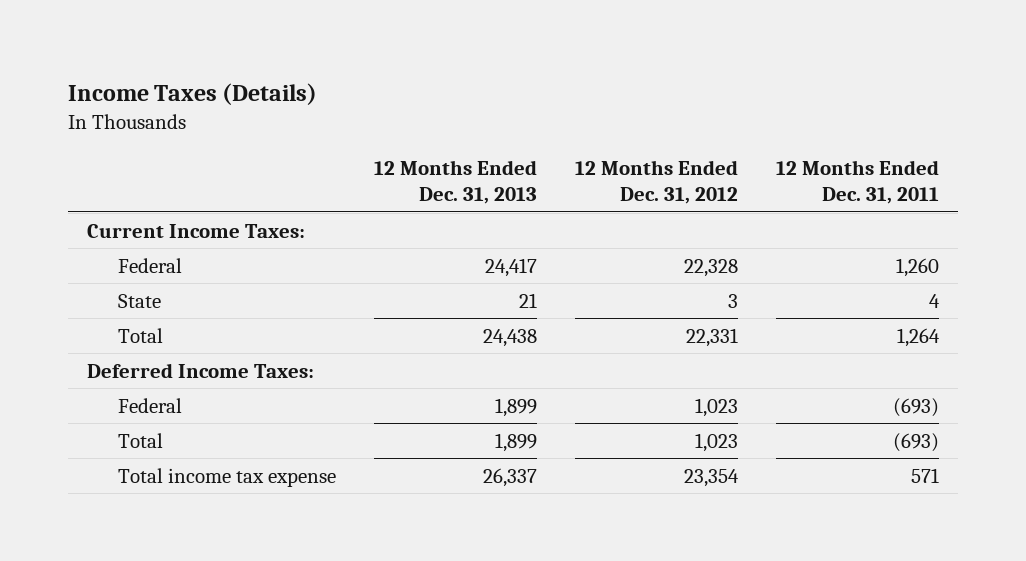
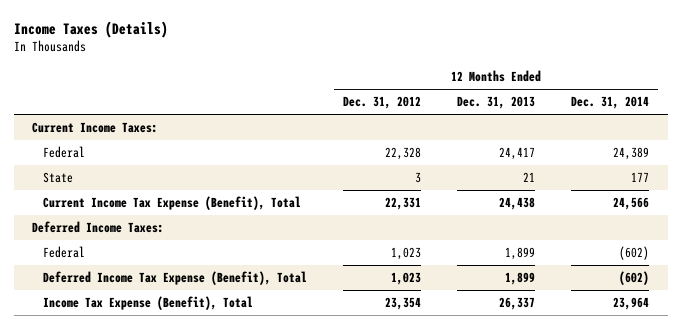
[776,160,940,205] 12 Months Ended Dec. 31, 2011 -> none
none -> [571,96,650,110] Dec. 31, 2014
[117,327,163,343] Total -> [42,196,301,211] Current Income Tax Expense (Benefit), Total
[117,432,163,448] Total -> [42,271,307,286] Deferred Income Tax Expense (Benefit), Total
[117,467,336,487] Total income tax expense -> [42,296,253,311] Income Tax Expense (Benefit), Total

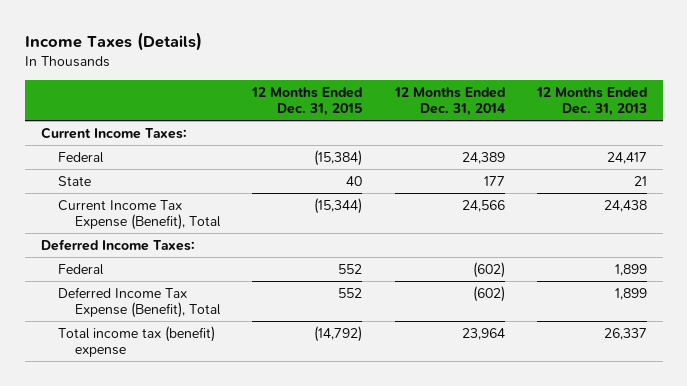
[342,96,421,110] Dec. 31, 2012 -> none
none -> [251,86,363,117] 12 Months Ended Dec. 31, 2015
[42,296,253,311] Income Tax Expense (Benefit), Total -> [58,325,216,358] Total income tax (benefit) expense

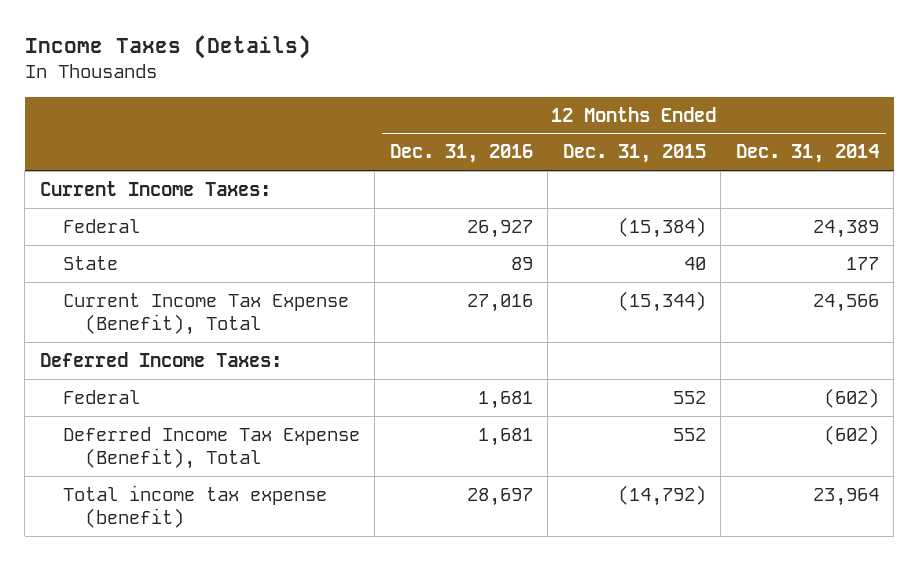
[535,86,647,117] 12 Months Ended Dec. 31, 2013 -> none
none -> [389,144,533,164] Dec. 31, 2016
[58,325,216,358] Total income tax (benefit) expense -> [62,484,327,529] Total income tax expense (benefit)

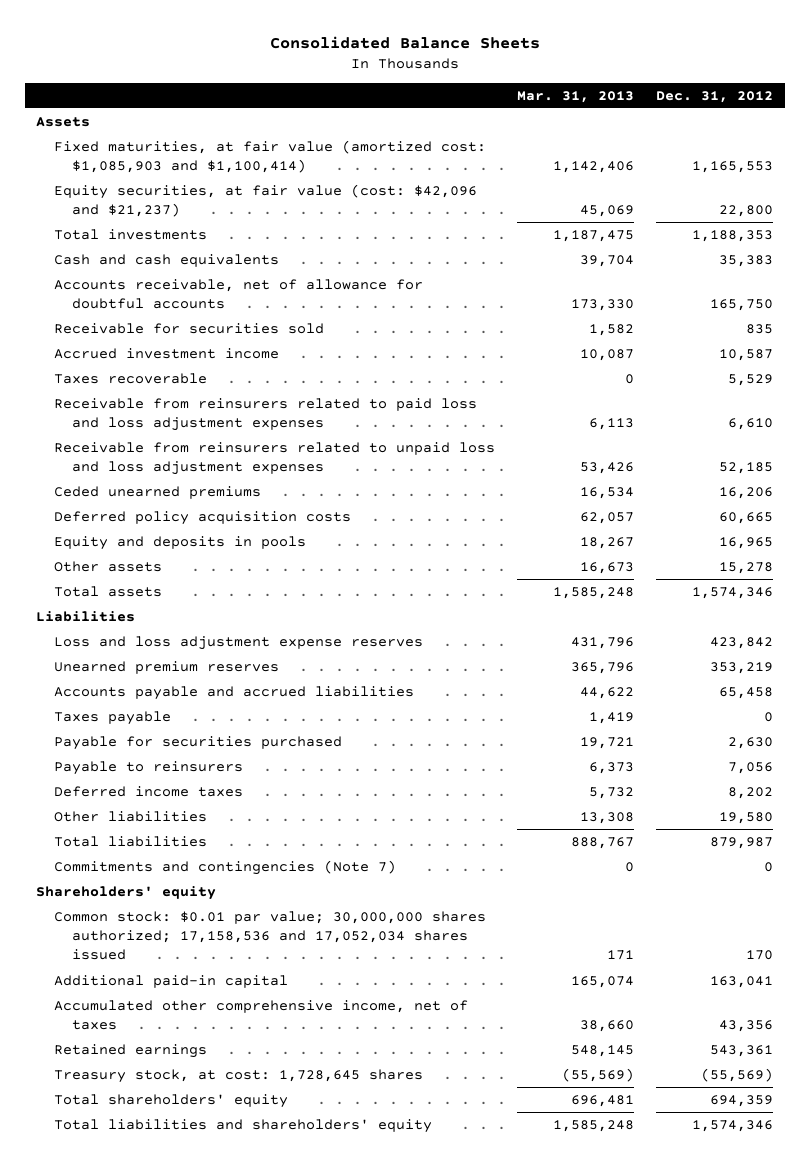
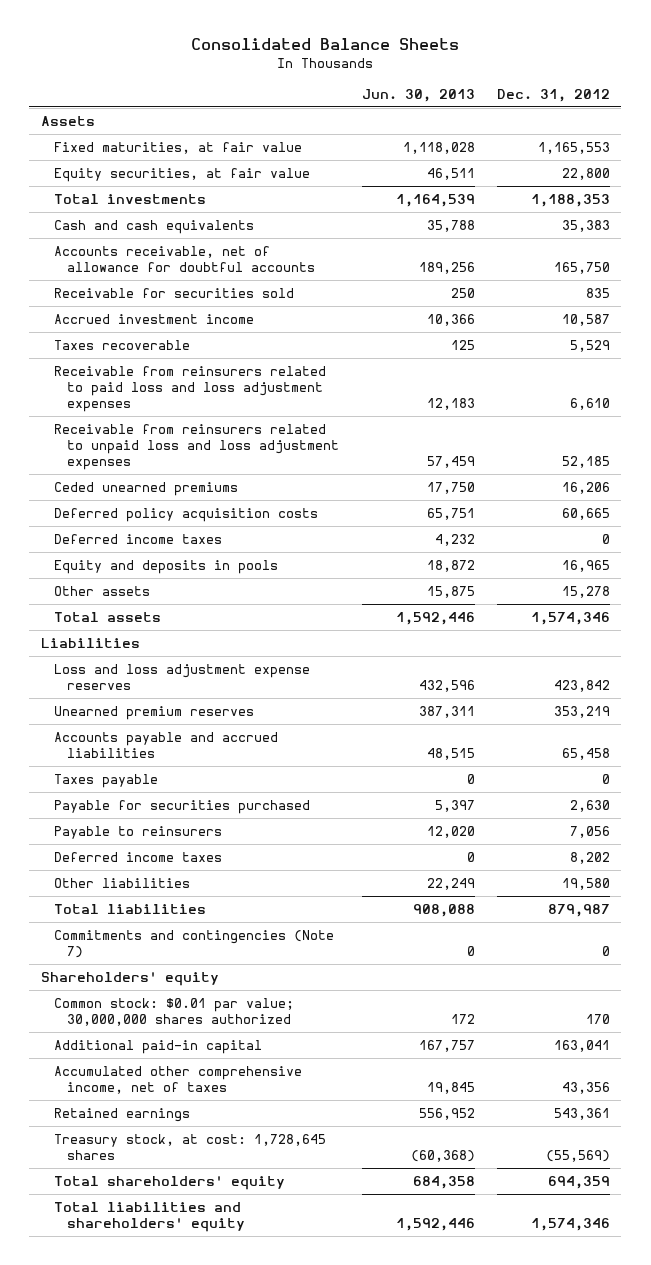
[517,90,635,103] Mar. 31, 2013 -> none
none -> [361,88,475,102] Jun. 30, 2013
[53,140,486,174] Fixed maturities, at fair value (amortized cost: $1,085,903 and $1,100,414) -> [53,141,302,154] Fixed maturities, at fair value
[53,184,477,218] Equity securities, at fair value (cost: $42,096 and $21,237) -> [53,167,310,182] Equity securities, at fair value
none -> [53,533,222,544] Deferred income taxes
[53,911,486,961] Common stock: $0.01 par value; 30,000,000 shares authorized; 17,158,536 and 17,052,034 shares issued -> [53,997,294,1027] Common stock: $0.01 par value; 30,000,000 shares authorized

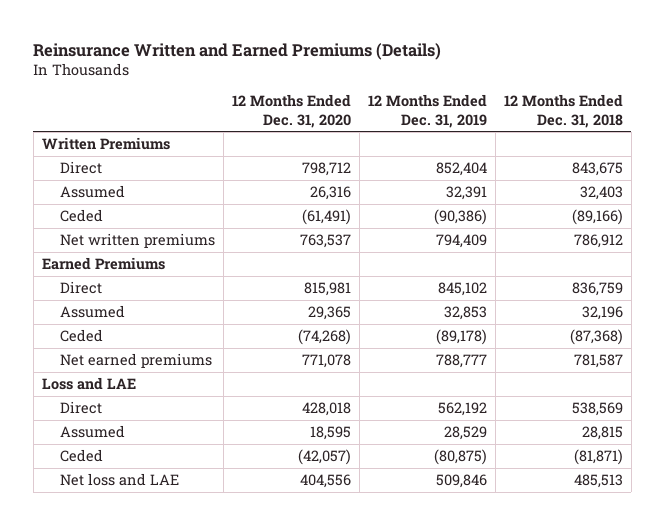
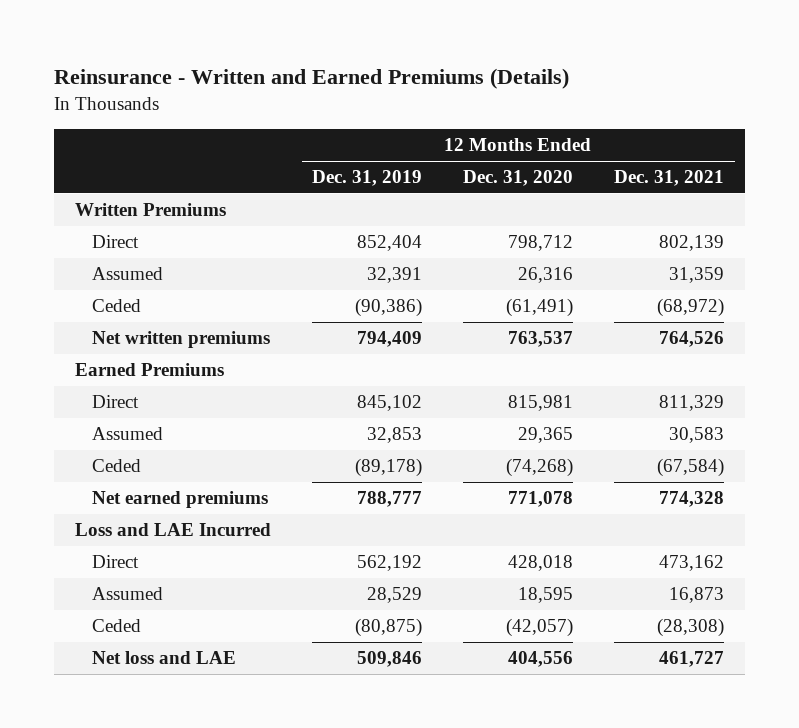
[33,42,442,60] Reinsurance Written and Earned Premiums (Details) -> [54,68,570,90] Reinsurance - Written and Earned Premiums (Details)
[503,94,623,128] 12 Months Ended Dec. 31, 2018 -> none
none -> [614,170,725,187] Dec. 31, 2021
[41,377,136,391] Loss and LAE -> [74,523,271,537] Loss and LAE Incurred

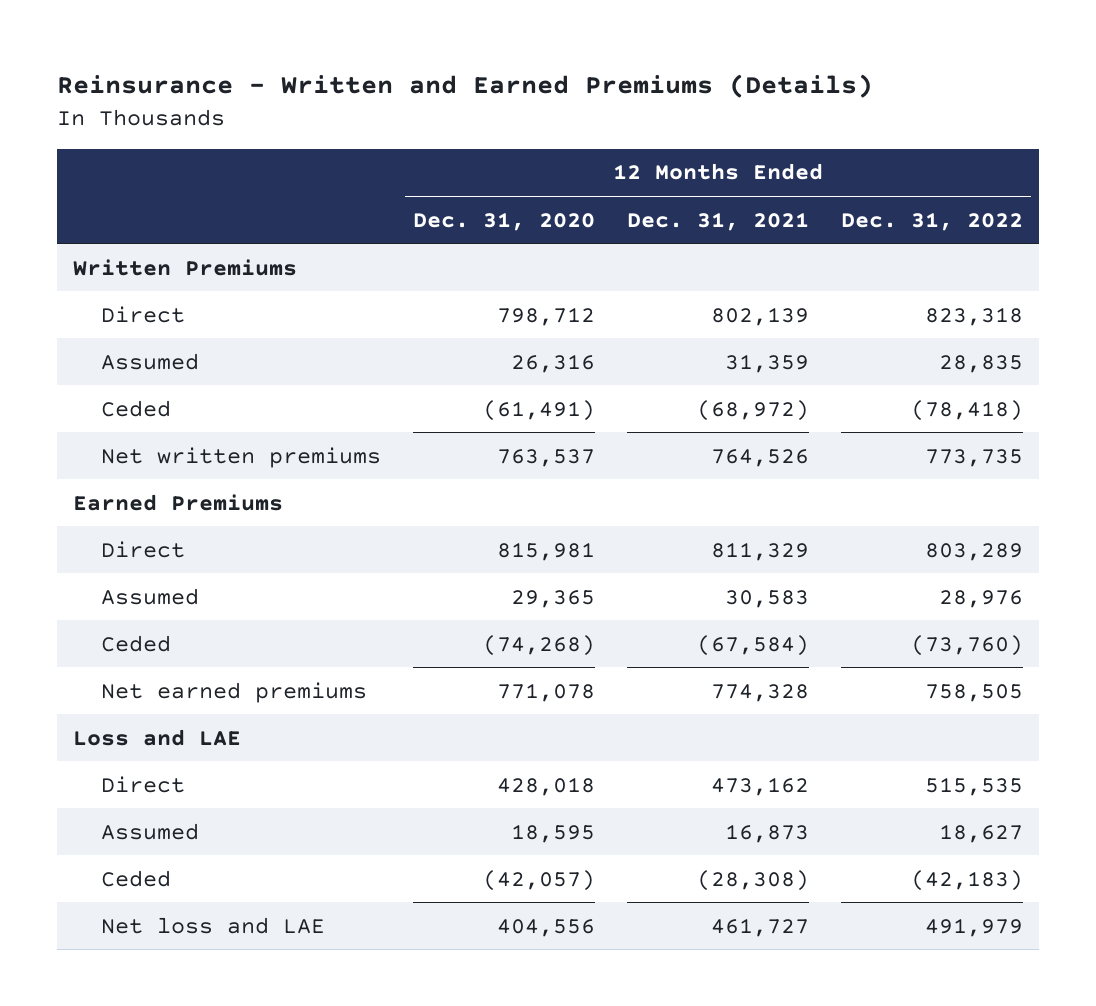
[312,170,423,187] Dec. 31, 2019 -> none
none -> [841,211,1024,231] Dec. 31, 2022
[74,523,271,537] Loss and LAE Incurred -> [72,728,241,746] Loss and LAE

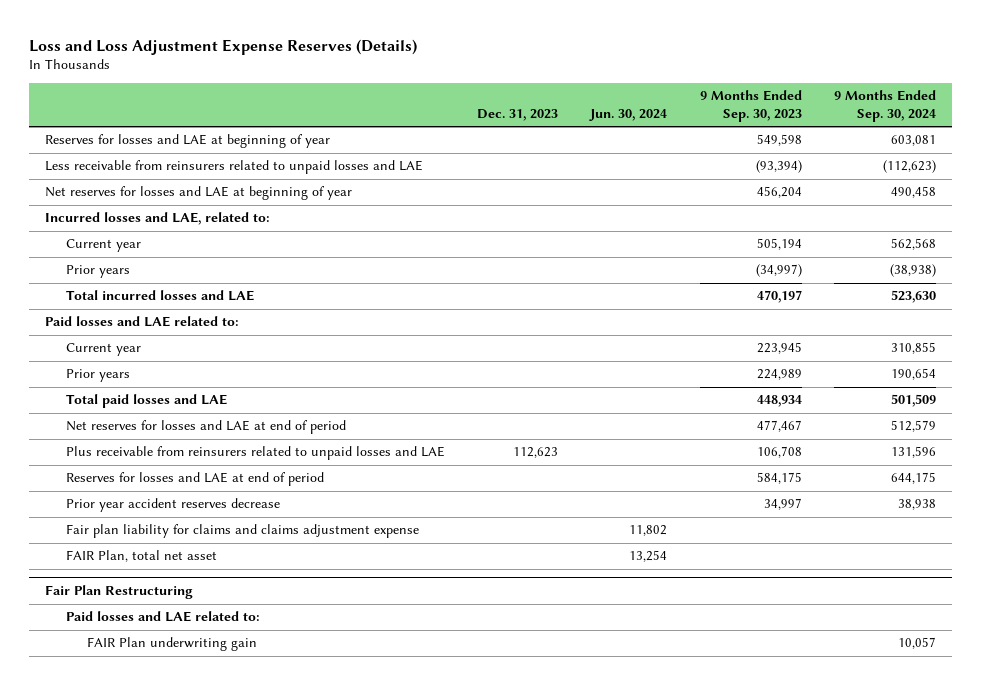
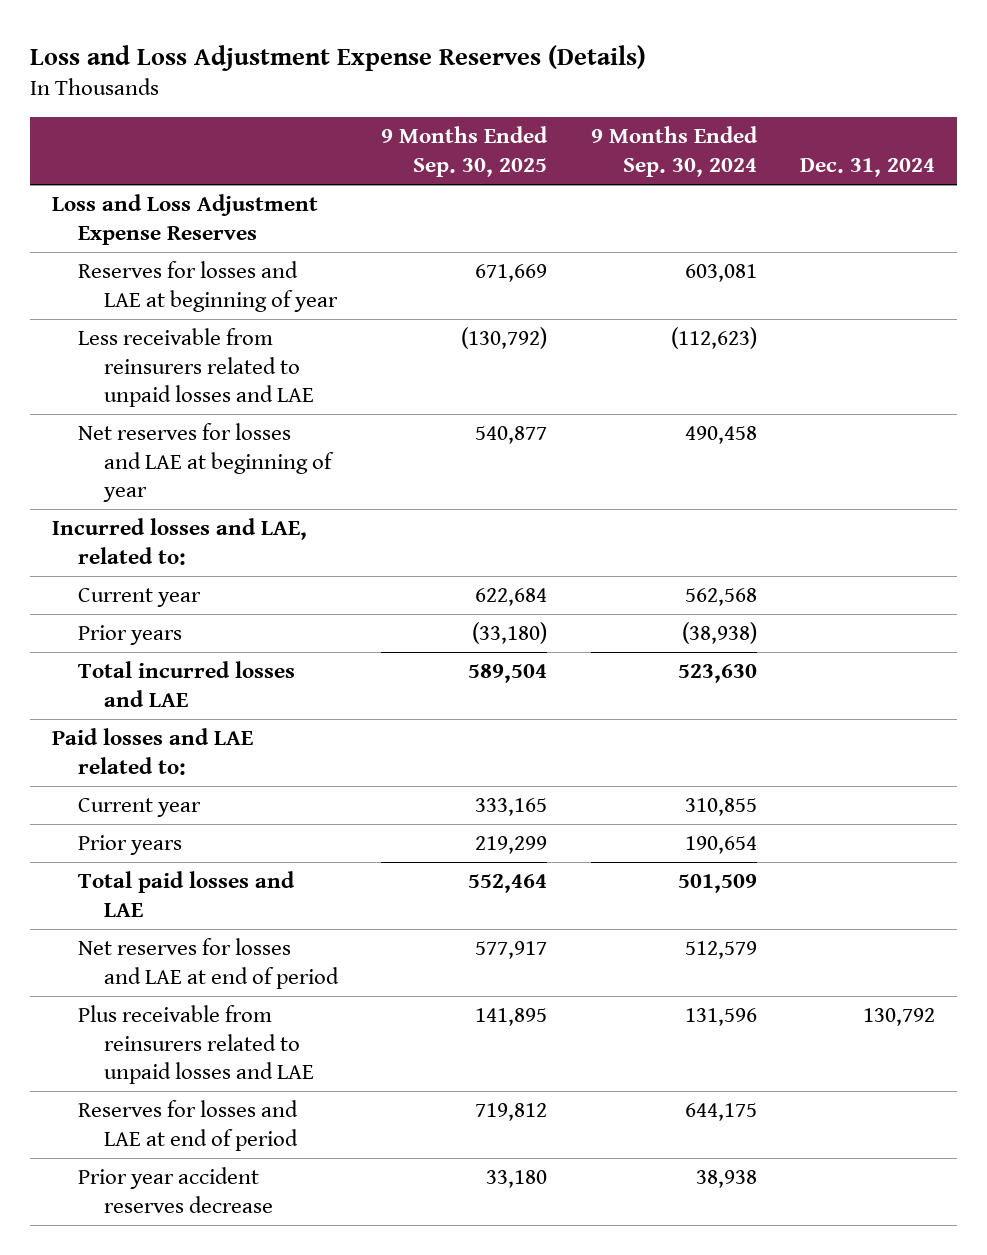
[477,109,559,122] Dec. 31, 2023 -> none
[589,109,668,122] Jun. 30, 2024 -> none
[699,90,802,123] 9 Months Ended Sep. 30, 2023 -> none
none -> [381,126,549,177] 9 Months Ended Sep. 30, 2025
none -> [800,157,936,177] Dec. 31, 2024
none -> [51,194,318,245] Loss and Loss Adjustment Expense Reserves
[66,524,420,539] Fair plan liability for claims and claims adjustment expense -> none
[66,550,218,563] FAIR Plan, total net asset -> none
[45,585,194,600] Fair Plan Restructuring -> none
[66,611,261,623] Paid losses and LAE related to: -> none
[86,637,257,652] FAIR Plan underwriting gain -> none

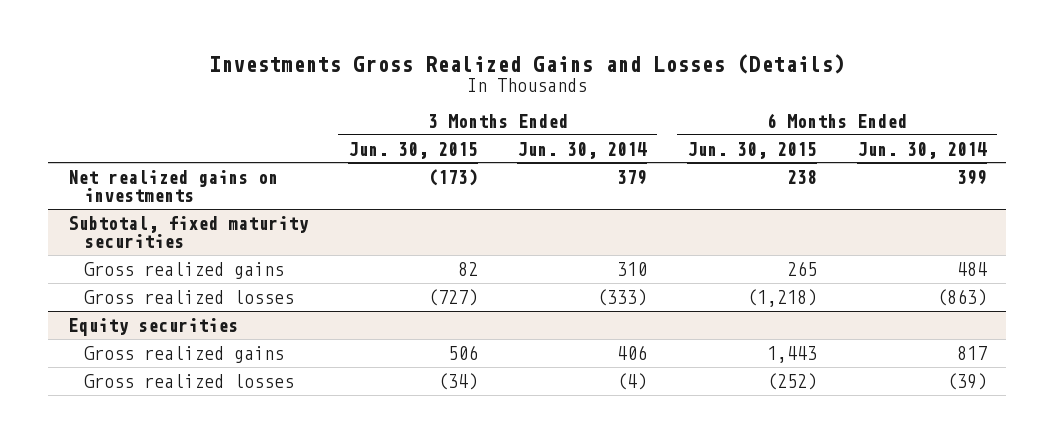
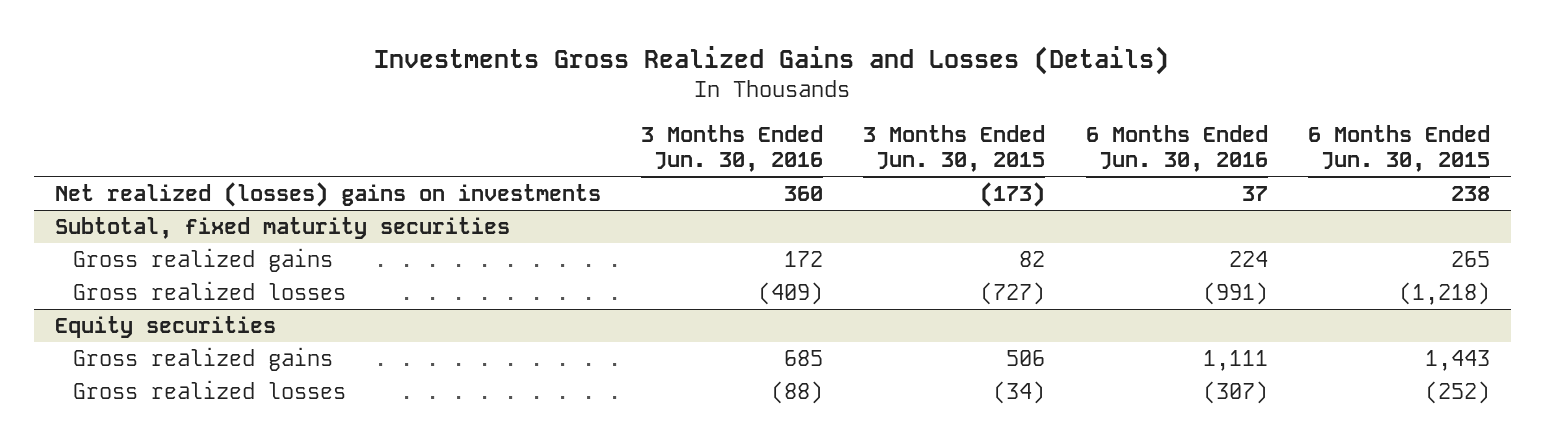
[517,141,648,159] Jun. 30, 2014 -> none
[856,141,987,159] Jun. 30, 2014 -> none
none -> [641,124,824,173] 3 Months Ended Jun. 30, 2016
none -> [1085,124,1268,173] 6 Months Ended Jun. 30, 2016
[68,169,279,203] Net realized gains on investments -> [54,181,601,207] Net realized (losses) gains on investments

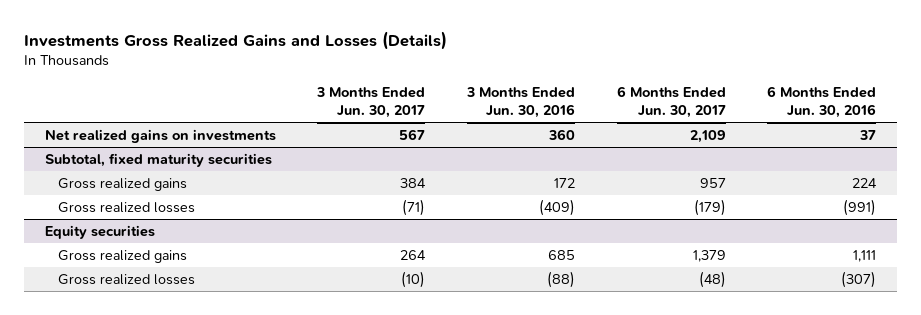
[863,124,1046,173] 3 Months Ended Jun. 30, 2015 -> none
[1308,124,1491,173] 6 Months Ended Jun. 30, 2015 -> none
none -> [316,86,426,119] 3 Months Ended Jun. 30, 2017
none -> [616,85,726,119] 6 Months Ended Jun. 30, 2017
[54,181,601,207] Net realized (losses) gains on investments -> [44,128,276,143] Net realized gains on investments

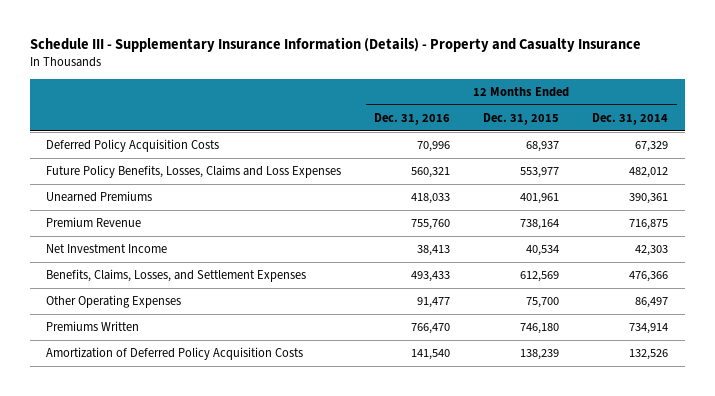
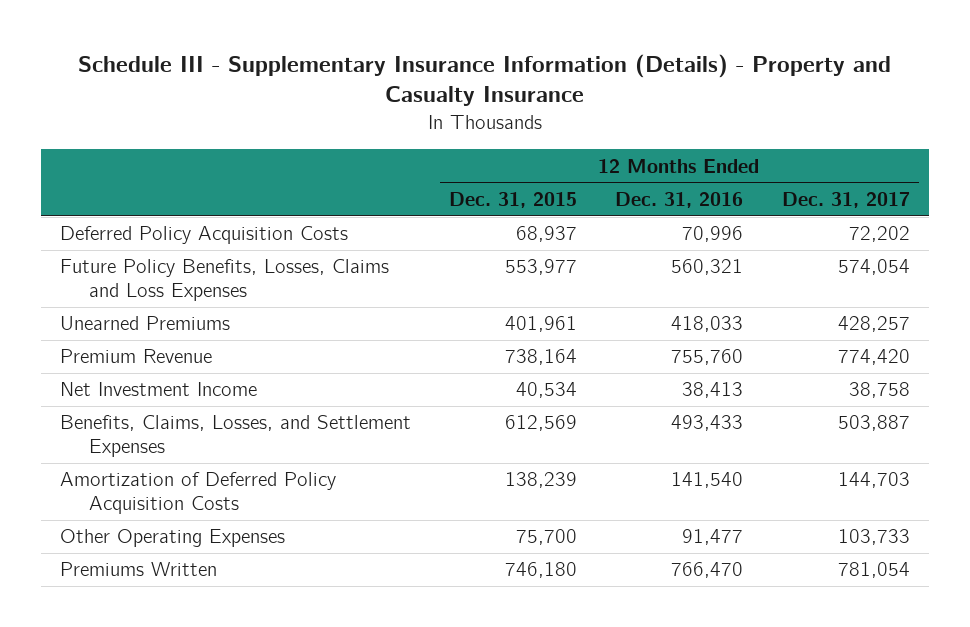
[592,112,669,125] Dec. 31, 2014 -> none
none -> [781,191,910,208] Dec. 31, 2017
[46,347,304,361] Amortization of Deferred Policy Acquisition Costs -> [59,472,336,514] Amortization of Deferred Policy Acquisition Costs

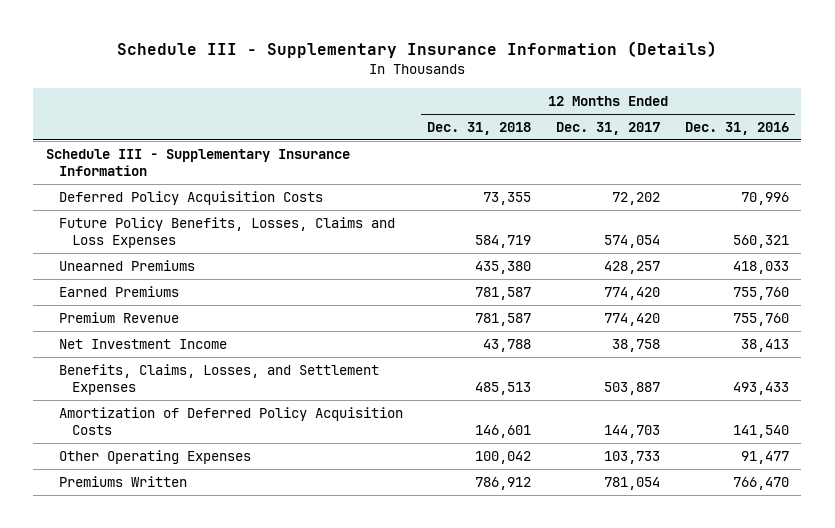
[77,53,891,107] Schedule III - Supplementary Insurance Information (Details) - Property and Casualty Insurance -> [117,41,718,59] Schedule III - Supplementary Insurance Information (Details)
[449,191,578,208] Dec. 31, 2015 -> none
none -> [427,122,532,136] Dec. 31, 2018
none -> [45,148,350,177] Schedule III - Supplementary Insurance Information
none -> [58,285,179,297] Earned Premiums

